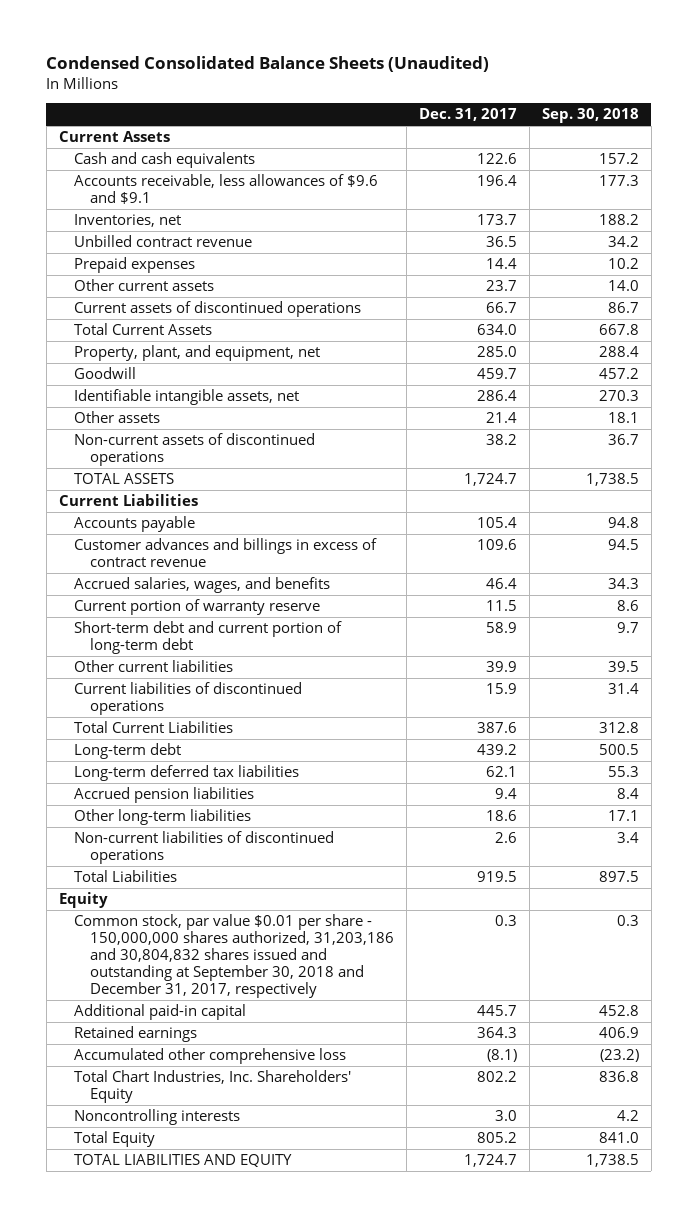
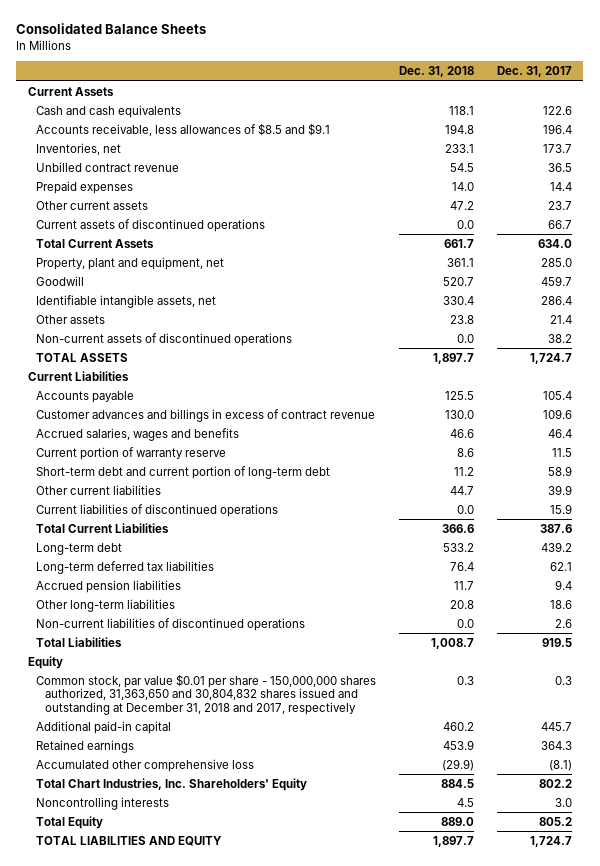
[46,55,490,72] Condensed Consolidated Balance Sheets (Unaudited) -> [16,23,207,35] Consolidated Balance Sheets
[541,108,639,124] Sep. 30, 2018 -> none
none -> [399,66,475,78] Dec. 31, 2018
[74,174,379,205] Accounts receivable, less allowances of $9.6 and $9.1 -> [36,122,331,136] Accounts receivable, less allowances of $8.5 and $9.1
[74,345,321,362] Property, plant, and equipment, net -> [36,256,225,270] Property, plant and equipment, net
[74,577,331,594] Accrued salaries, wages, and benefits -> [36,427,240,441] Accrued salaries, wages and benefits
[74,914,394,998] Common stock, par value $0.01 per share - 150,000,000 shares authorized, 31,203,186 and 30,804,832 shares issued and outstanding at September 30, 2018 and December 31, 2017, respectively -> [36,673,377,715] Common stock, par value $0.01 per share - 150,000,000 shares authorized, 31,363,650 and 30,804,832 shares issued and outstanding at December 31, 2018 and 2017, respectively

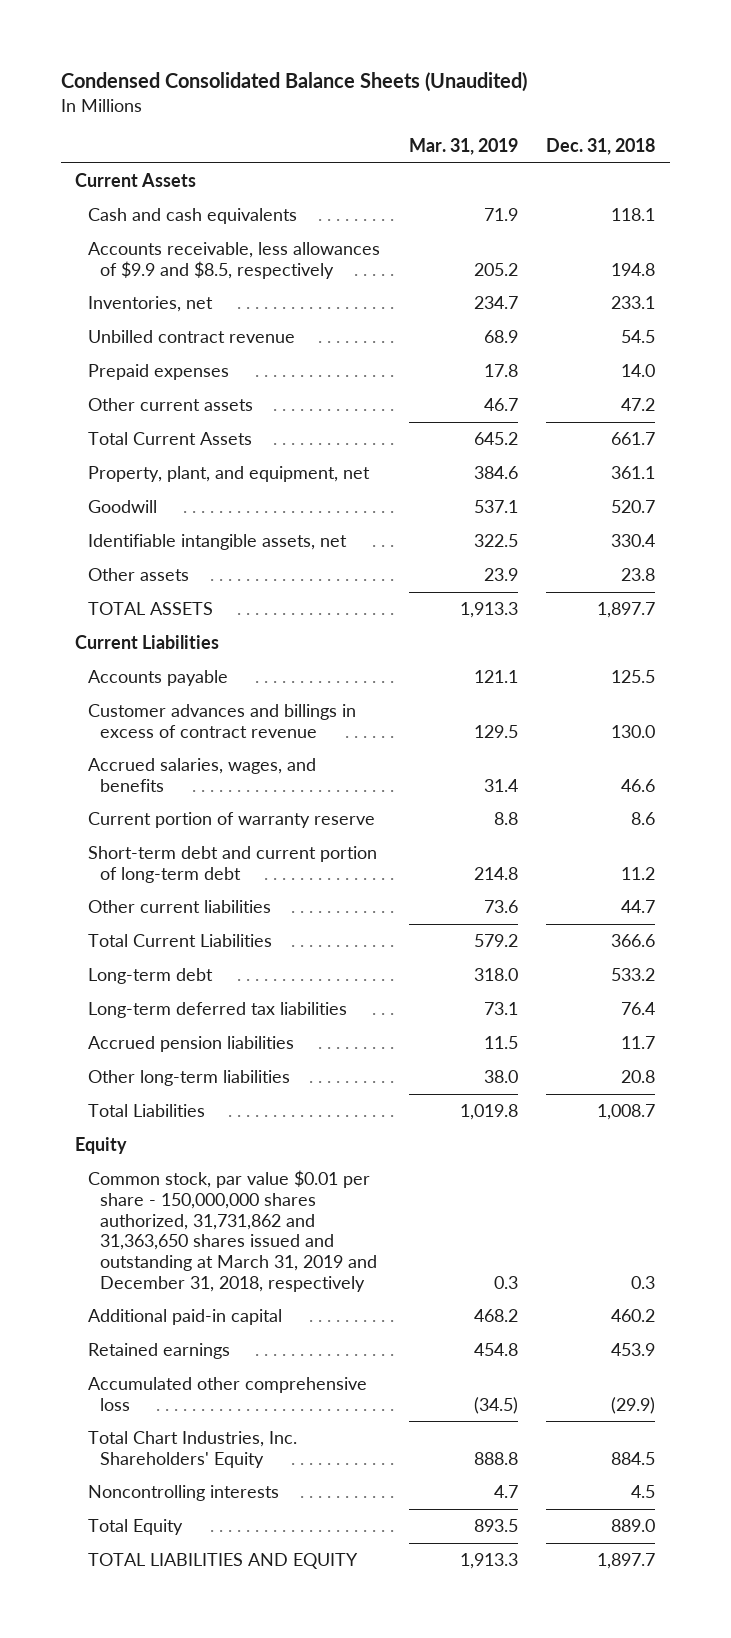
[16,23,207,35] Consolidated Balance Sheets -> [60,71,527,92] Condensed Consolidated Balance Sheets (Unaudited)
[497,66,573,78] Dec. 31, 2017 -> none
none -> [408,138,518,156] Mar. 31, 2019
[36,122,331,136] Accounts receivable, less allowances of $8.5 and $9.1 -> [87,242,380,279] Accounts receivable, less allowances of $9.9 and $8.5, respectively
[36,218,266,232] Current assets of discontinued operations -> none
[36,256,225,270] Property, plant and equipment, net -> [87,466,370,483] Property, plant, and equipment, net
[36,332,293,346] Non-current assets of discontinued operations -> none
[36,427,240,441] Accrued salaries, wages and benefits -> [87,758,316,792] Accrued salaries, wages, and benefits
[36,503,279,517] Current liabilities of discontinued operations -> none
[36,617,306,631] Non-current liabilities of discontinued operations -> none
[36,673,377,715] Common stock, par value $0.01 per share - 150,000,000 shares authorized, 31,363,650 and 30,804,832 shares issued and outstanding at December 31, 2018 and 2017, respectively -> [87,1170,378,1292] Common stock, par value $0.01 per share - 150,000,000 shares authorized, 31,731,862 and 31,363,650 shares issued and outstanding at March 31, 2019 and December 31, 2018, respectively

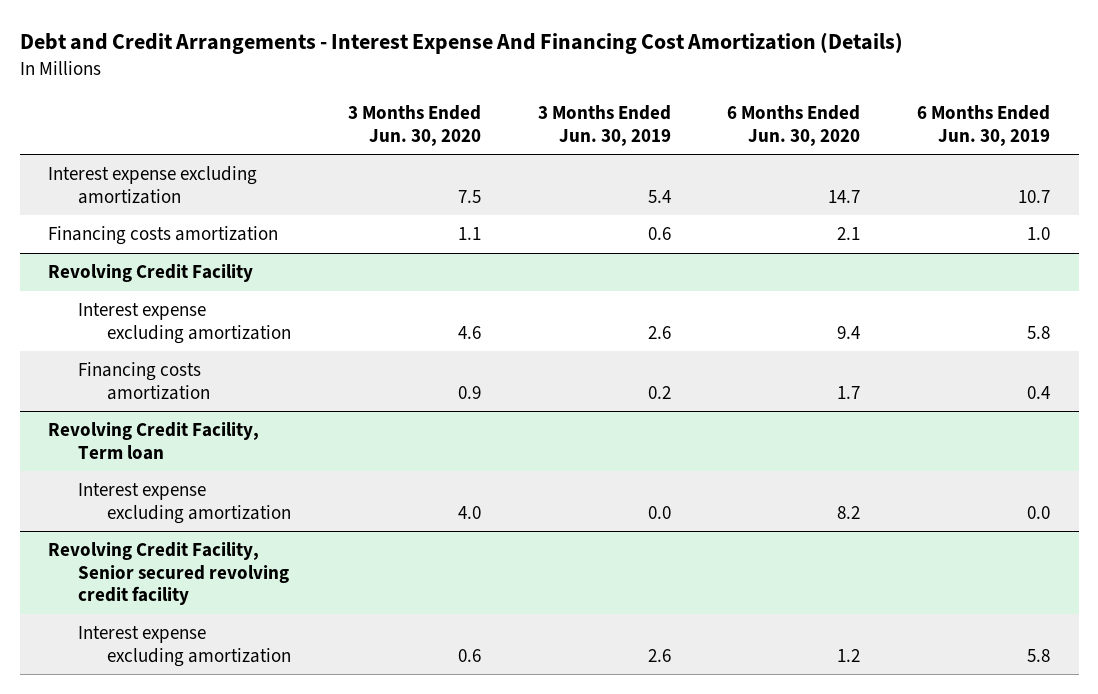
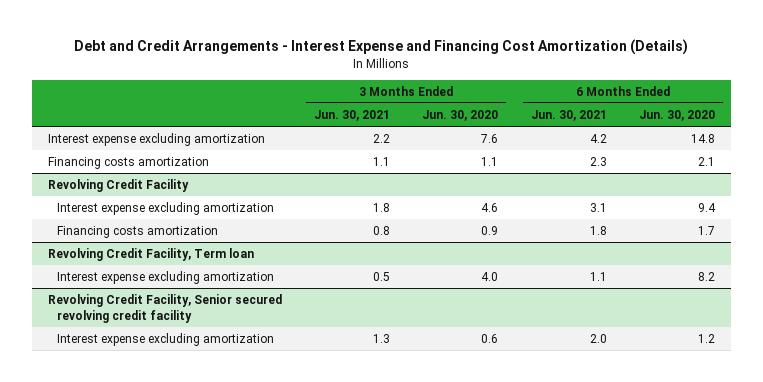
[19,32,903,55] Debt and Credit Arrangements - Interest Expense And Financing Cost Amortization (Details) -> [74,39,689,56] Debt and Credit Arrangements - Interest Expense and Financing Cost Amortization (Details)
[537,105,671,146] 3 Months Ended Jun. 30, 2019 -> none
[917,105,1051,146] 6 Months Ended Jun. 30, 2019 -> none
none -> [314,109,391,121] Jun. 30, 2021
none -> [530,109,607,121] Jun. 30, 2021
[458,189,482,203] 7.5 -> [481,133,499,143] 7.6
[828,189,861,203] 14.7 -> [690,133,715,143] 14.8

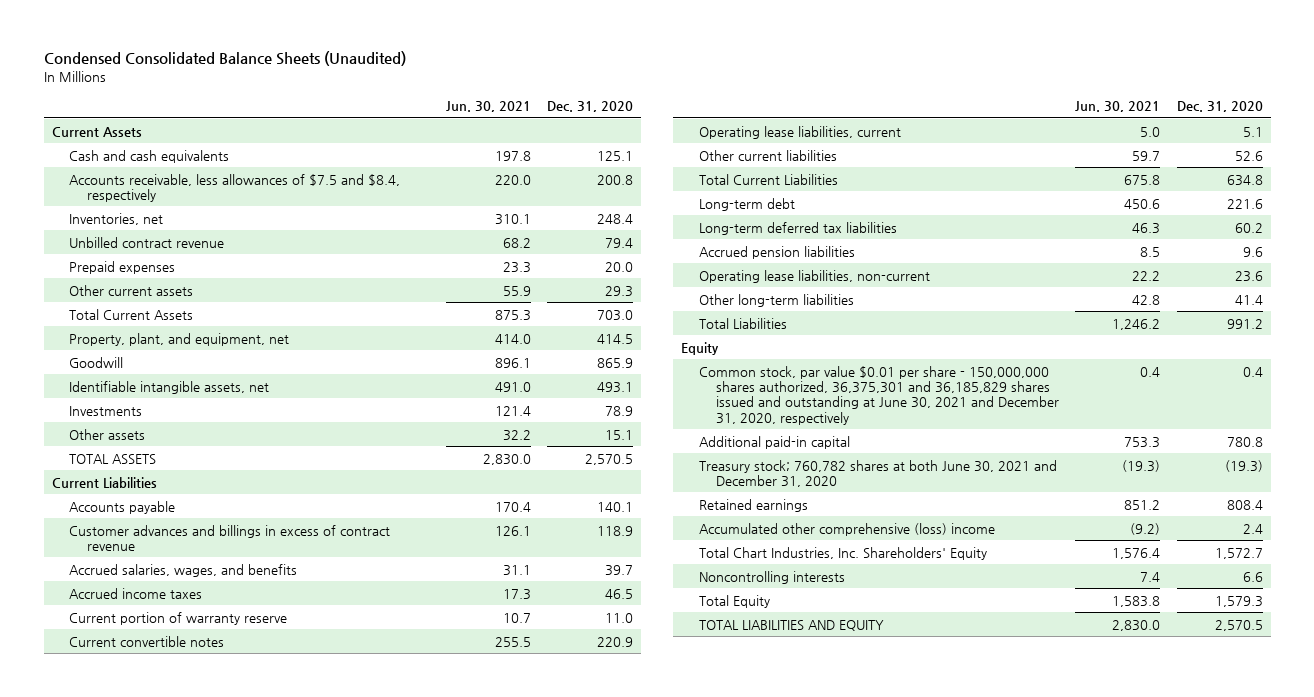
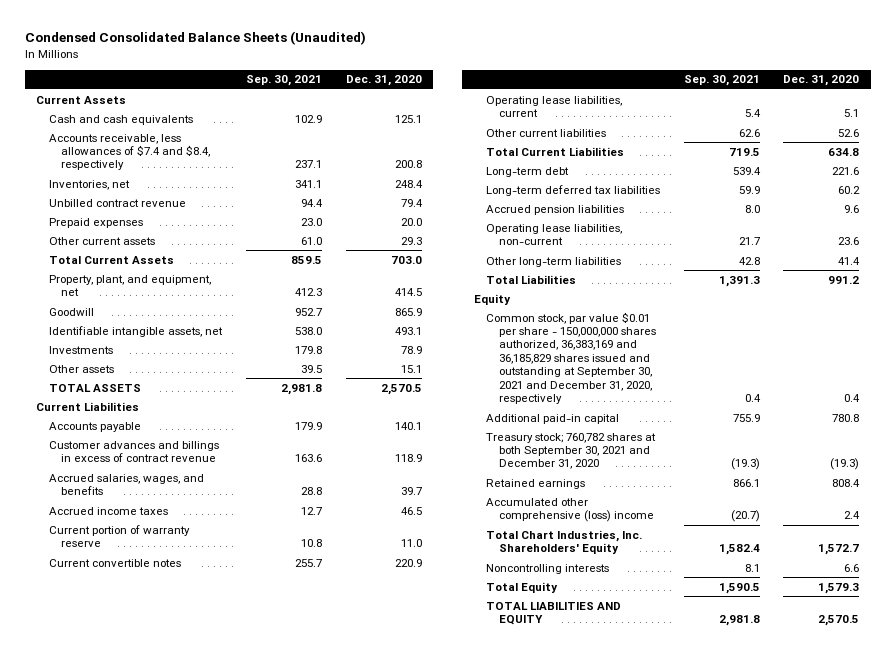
[445,101,531,113] Jun. 30, 2021 -> none
none -> [246,75,323,87] Sep. 30, 2021
[69,173,401,202] Accounts receivable, less allowances of $7.5 and $8.4, respectively -> [48,133,211,171] Accounts receivable, less allowances of $7.4 and $8.4, respectively
[698,365,1060,425] Common stock, par value $0.01 per share - 150,000,000 shares authorized, 36,375,301 and 36,185,829 shares issued and outstanding at June 30, 2021 and December 31, 2020, respectively -> [486,311,656,405] Common stock, par value $0.01 per share - 150,000,000 shares authorized, 36,383,169 and 36,185,829 shares issued and outstanding at September 30, 2021 and December 31, 2020, respectively
[698,459,1057,487] Treasury stock; 760,782 shares at both June 30, 2021 and December 31, 2020 -> [486,432,657,470] Treasury stock; 760,782 shares at both September 30, 2021 and December 31, 2020

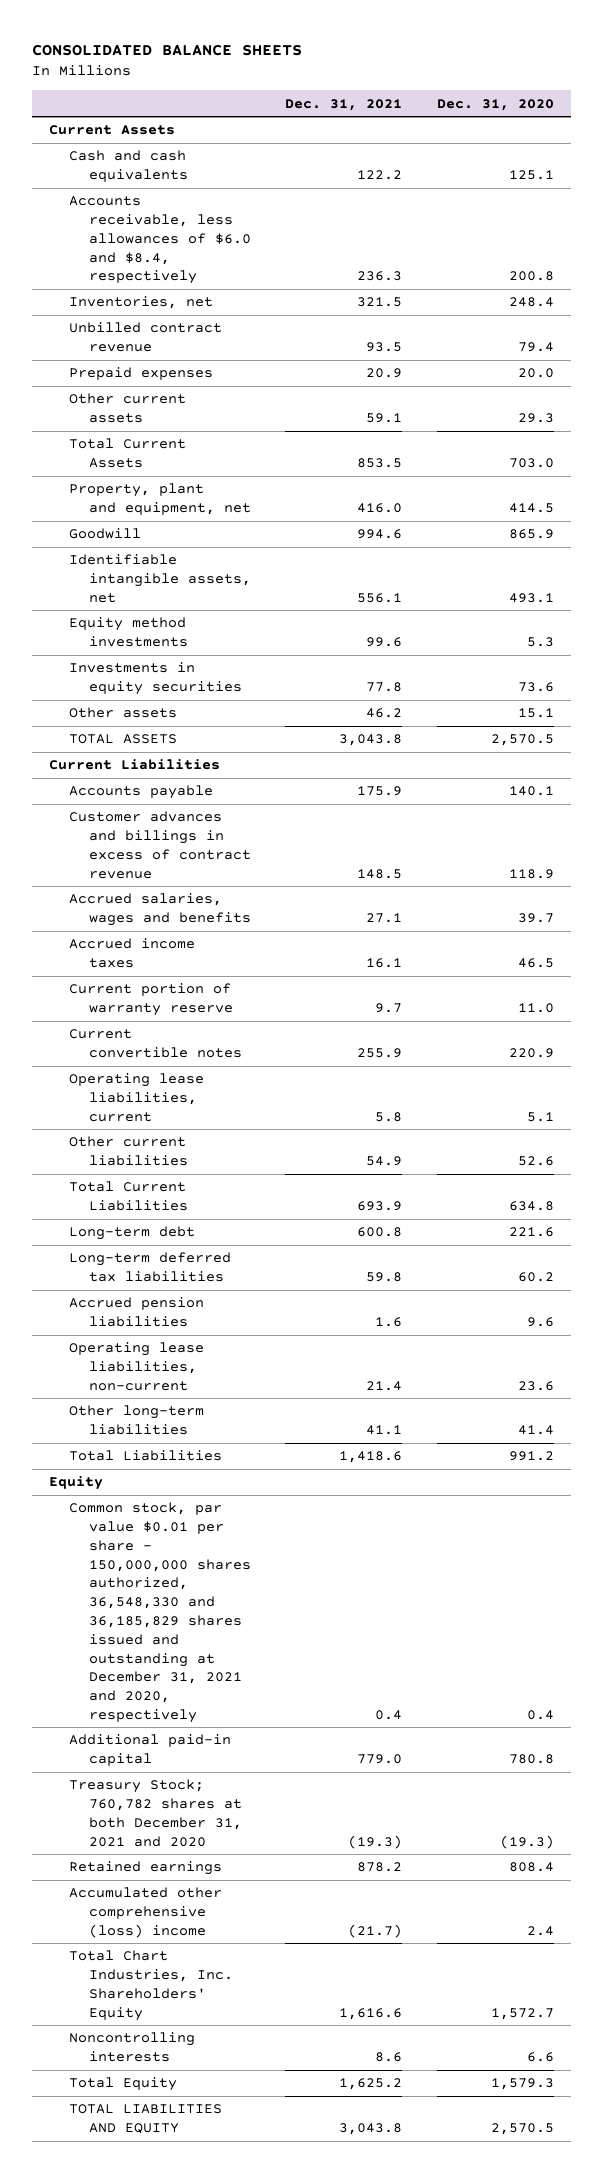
[24,31,366,46] Condensed Consolidated Balance Sheets (Unaudited) -> [32,44,303,57] CONSOLIDATED BALANCE SHEETS
[246,75,323,87] Sep. 30, 2021 -> none
none -> [285,98,403,111] Dec. 31, 2021
[48,133,211,171] Accounts receivable, less allowances of $7.4 and $8.4, respectively -> [69,196,252,285] Accounts receivable, less allowances of $6.0 and $8.4, respectively
[48,274,211,297] Property, plant, and equipment, net -> [69,483,252,516] Property, plant and equipment, net
[48,345,113,354] Investments -> none
none -> [69,617,189,648] Equity method investments
none -> [69,662,243,696] Investments in equity securities
[48,473,204,496] Accrued salaries, wages, and benefits -> [69,893,252,927] Accrued salaries, wages and benefits
[486,311,656,405] Common stock, par value $0.01 per share - 150,000,000 shares authorized, 36,383,169 and 36,185,829 shares issued and outstanding at September 30, 2021 and December 31, 2020, respectively -> [69,1502,252,1723] Common stock, par value $0.01 per share - 150,000,000 shares authorized, 36,548,330 and 36,185,829 shares issued and outstanding at December 31, 2021 and 2020, respectively
[486,432,657,470] Treasury stock; 760,782 shares at both September 30, 2021 and December 31, 2020 -> [69,1779,243,1847] Treasury Stock; 760,782 shares at both December 31, 2021 and 2020

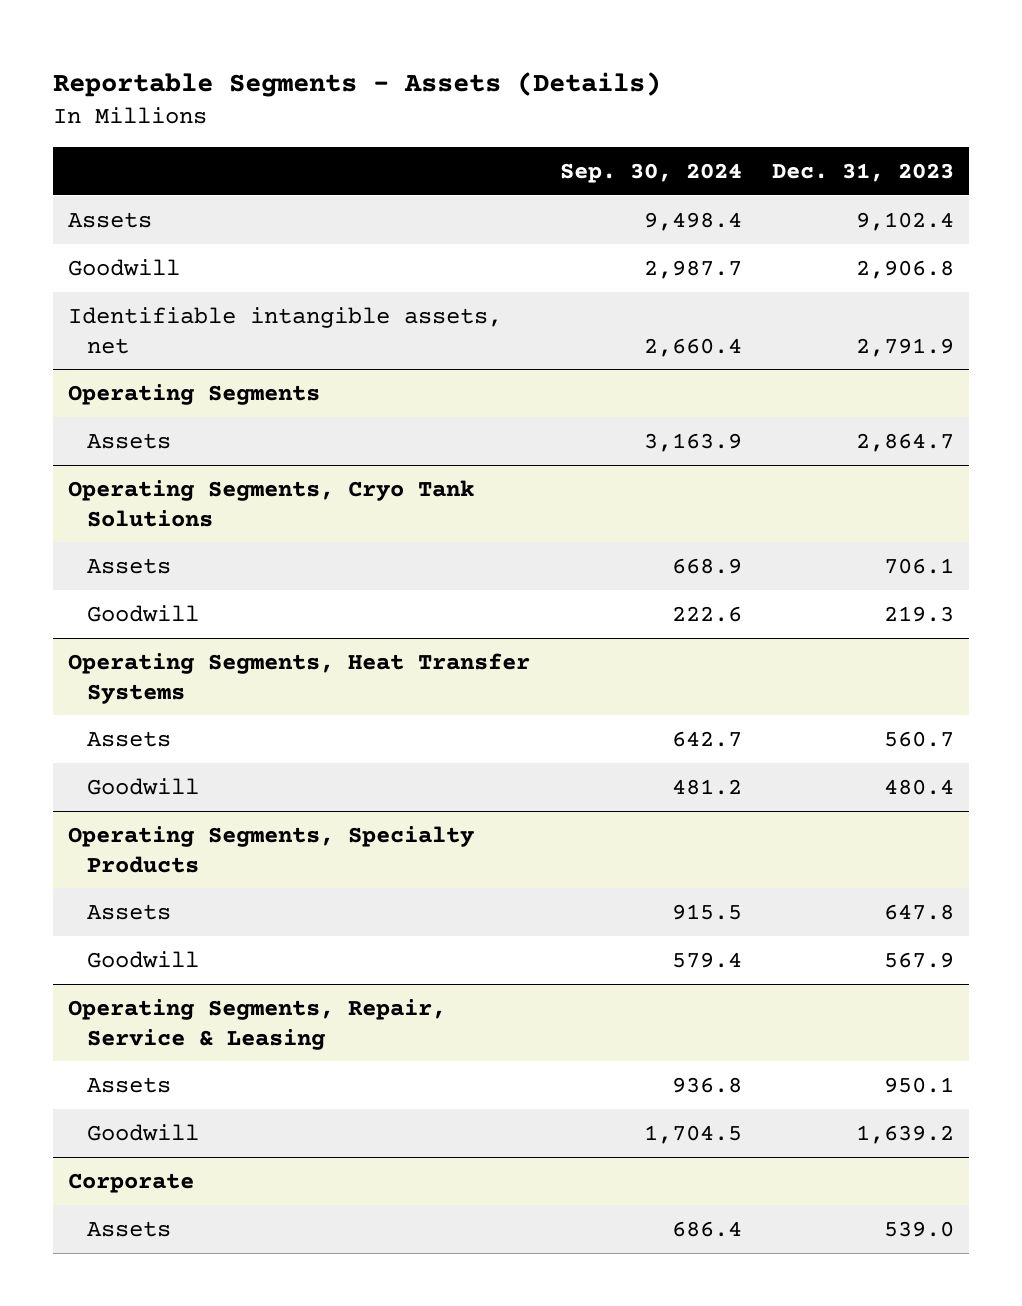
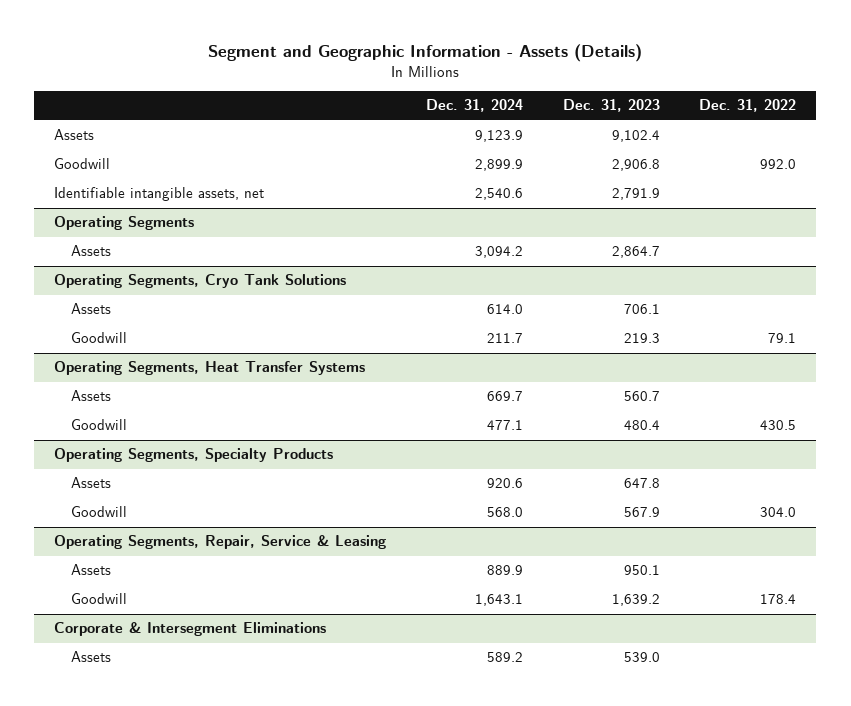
[53,71,662,97] Reportable Segments - Assets (Details) -> [208,43,643,62] Segment and Geographic Information - Assets (Details)
[560,162,743,183] Sep. 30, 2024 -> none
none -> [426,99,524,113] Dec. 31, 2024
none -> [699,99,797,113] Dec. 31, 2022
[68,1172,195,1193] Corporate -> [54,622,327,637] Corporate & Intersegment Eliminations

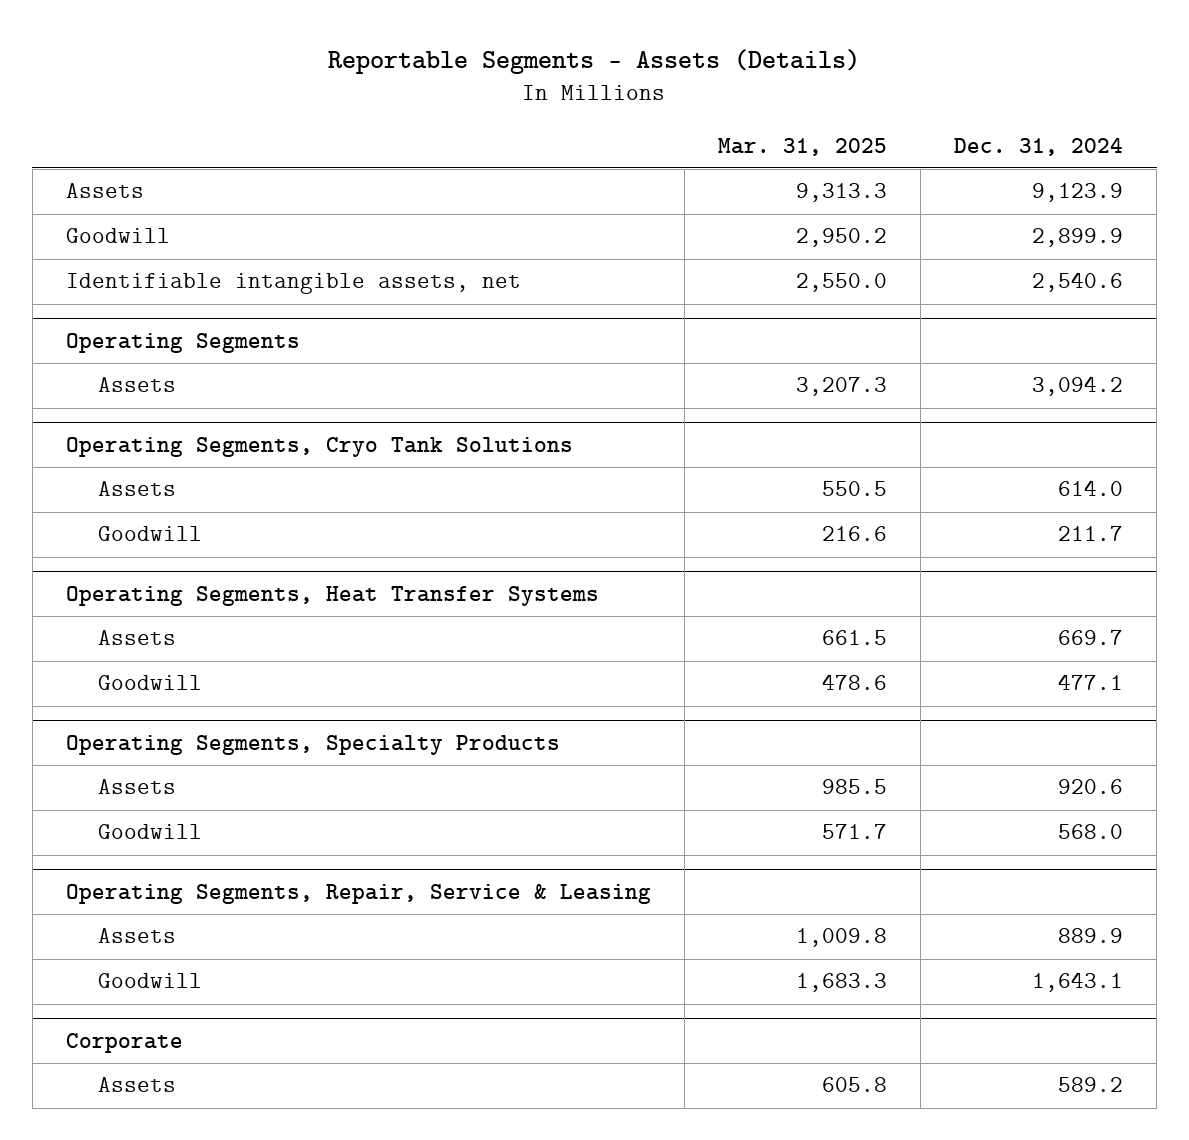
[208,43,643,62] Segment and Geographic Information - Assets (Details) -> [328,49,861,75] Reportable Segments - Assets (Details)
[562,99,660,113] Dec. 31, 2023 -> none
[699,99,797,113] Dec. 31, 2022 -> none
none -> [717,137,887,156] Mar. 31, 2025
[54,622,327,637] Corporate & Intersegment Eliminations -> [65,1032,183,1053] Corporate

